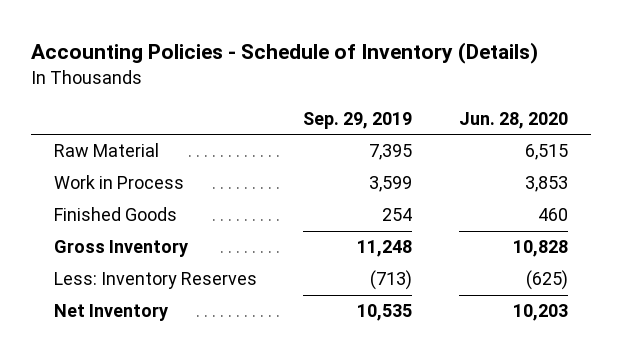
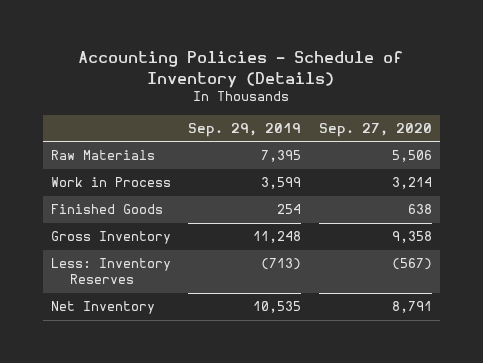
[458,111,568,129] Jun. 28, 2020 -> none
none -> [318,122,432,137] Sep. 27, 2020
[54,143,160,158] Raw Material -> [51,150,156,161] Raw Materials

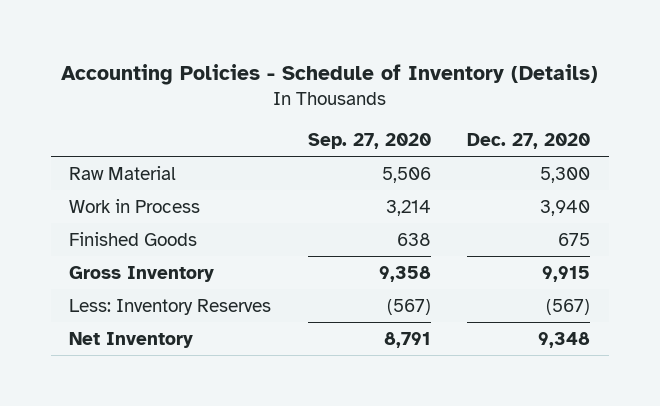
[188,122,302,137] Sep. 29, 2019 -> none
none -> [467,132,591,149] Dec. 27, 2020
[51,150,156,161] Raw Materials -> [69,165,177,180] Raw Material

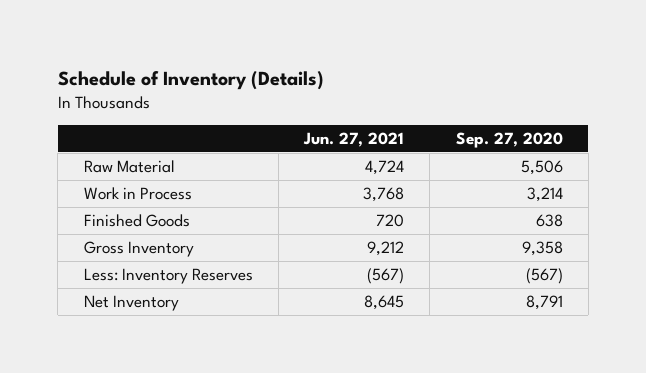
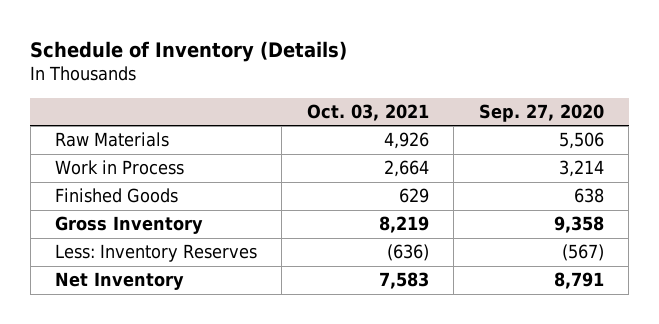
[303,132,405,148] Jun. 27, 2021 -> none
none -> [306,103,429,121] Oct. 03, 2021
[83,160,175,174] Raw Material -> [55,132,170,148] Raw Materials

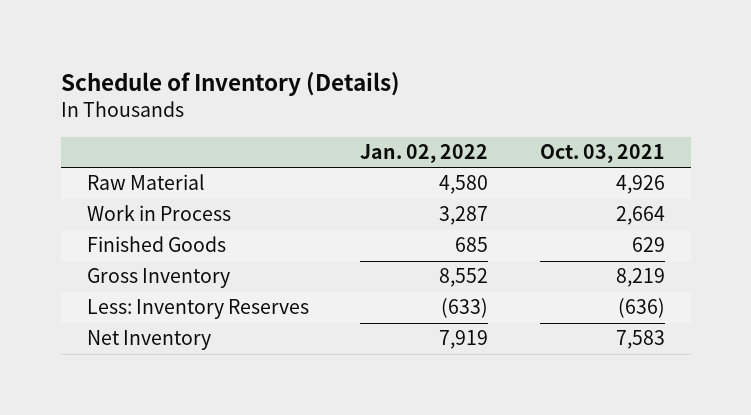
[478,103,604,122] Sep. 27, 2020 -> none
none -> [360,144,489,164] Jan. 02, 2022
[55,132,170,148] Raw Materials -> [86,174,205,191] Raw Material

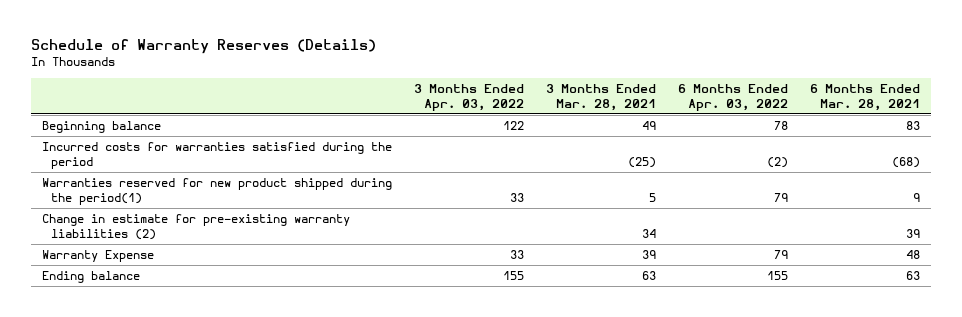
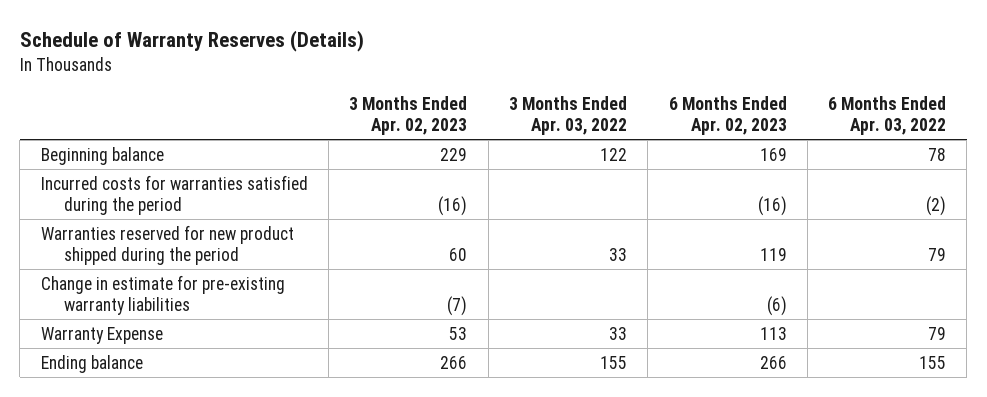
[545,83,656,111] 3 Months Ended Mar. 28, 2021 -> none
[809,83,920,111] 6 Months Ended Mar. 28, 2021 -> none
none -> [349,95,468,135] 3 Months Ended Apr. 02, 2023
none -> [668,95,787,135] 6 Months Ended Apr. 02, 2023
[41,178,392,206] Warranties reserved for new product shipped during the period(1) -> [40,224,294,266] Warranties reserved for new product shipped during the period
[41,214,350,241] Change in estimate for pre-existing warranty liabilities (2) -> [40,274,285,316] Change in estimate for pre-existing warranty liabilities

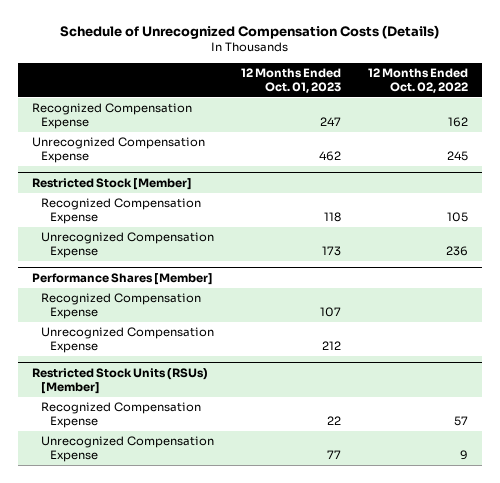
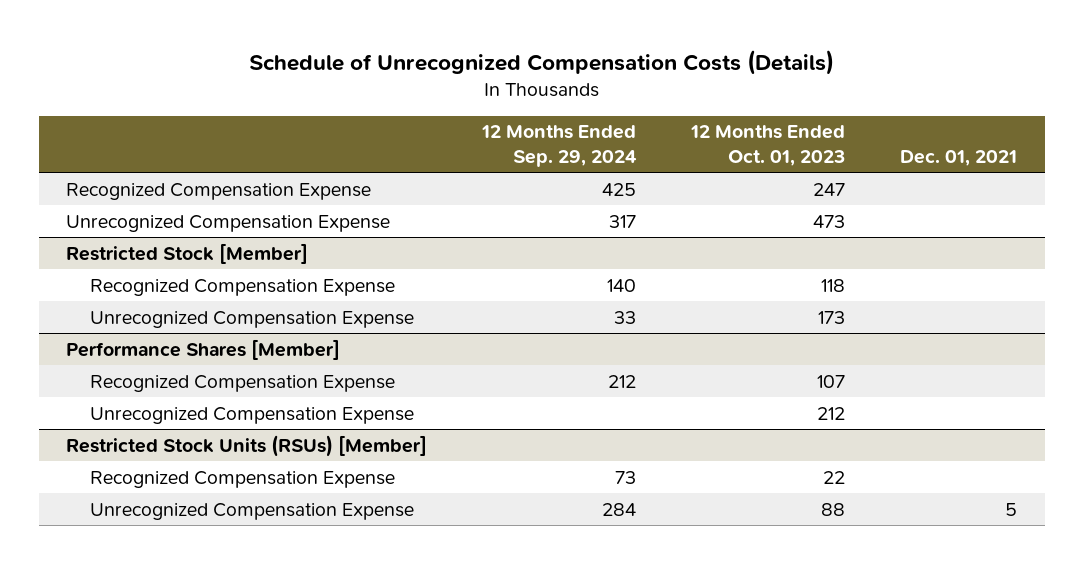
[368,68,469,93] 12 Months Ended Oct. 02, 2022 -> none
none -> [481,125,638,167] 12 Months Ended Sep. 29, 2024
none -> [900,149,1018,166] Dec. 01, 2021
[318,150,341,161] 462 -> [813,214,846,228] 473
[326,449,341,459] 77 -> [821,502,846,516] 88

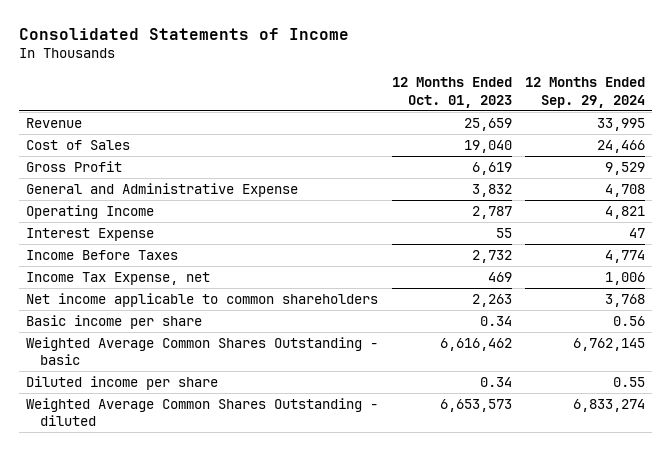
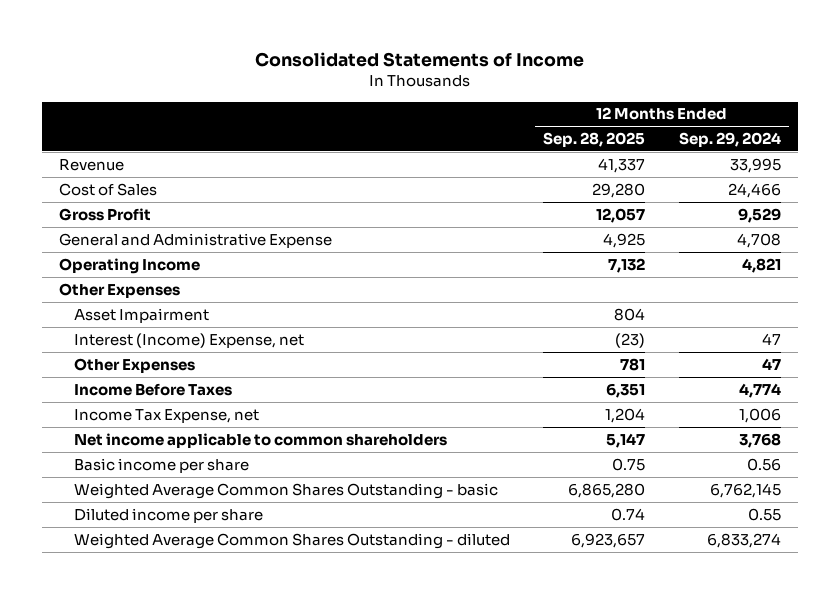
[391,77,512,108] 12 Months Ended Oct. 01, 2023 -> none
none -> [543,132,646,148] Sep. 28, 2025
none -> [59,282,181,298] Other Expenses
none -> [73,307,209,323] Asset Impairment
[25,227,154,241] Interest Expense -> [73,332,304,348] Interest (Income) Expense, net
none -> [73,357,195,373] Other Expenses

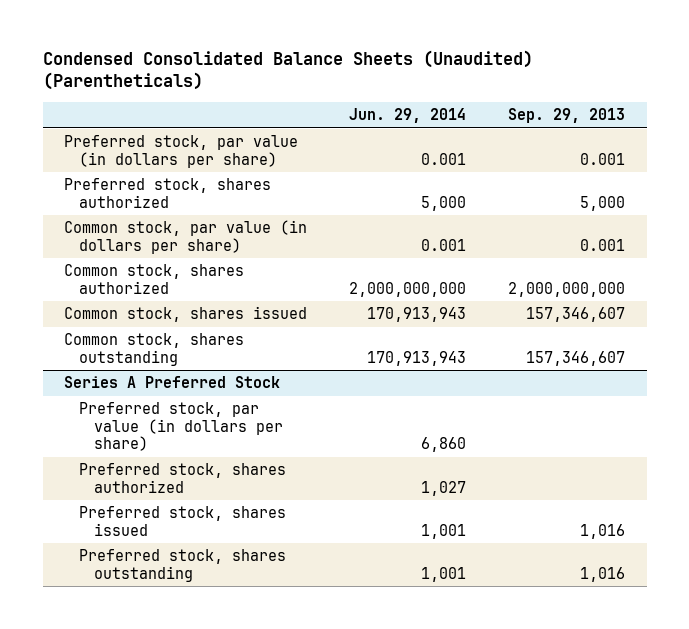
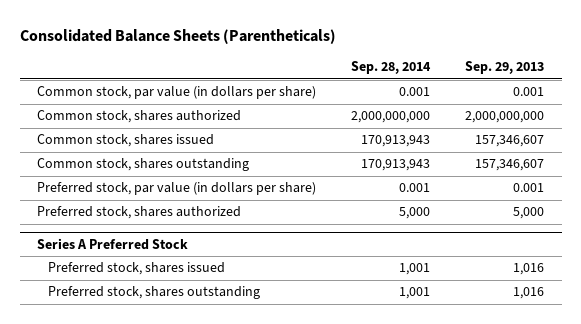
[42,49,533,91] Condensed Consolidated Balance Sheets (Unaudited) (Parentheticals) -> [19,29,336,45] Consolidated Balance Sheets (Parentheticals)
[349,107,467,123] Jun. 29, 2014 -> none
none -> [351,61,432,75] Sep. 28, 2014
[63,135,298,168] Preferred stock, par value (in dollars per share) -> [37,182,317,196] Preferred stock, par value (in dollars per share)
[63,178,271,208] Preferred stock, shares authorized -> [37,206,242,220] Preferred stock, shares authorized
[79,402,284,451] Preferred stock, par value (in dollars per share) -> none
[79,463,287,493] Preferred stock, shares authorized -> none

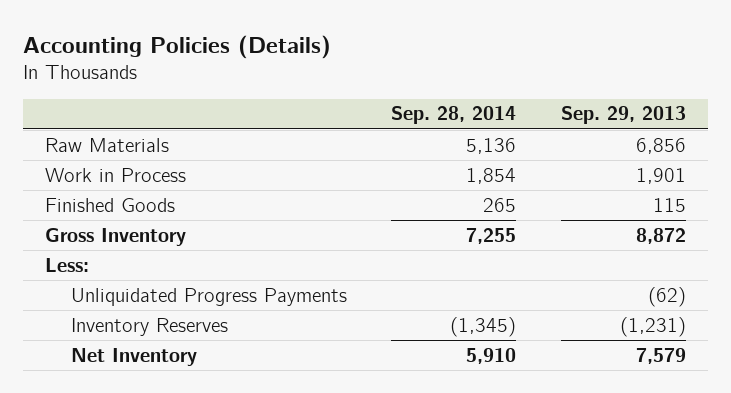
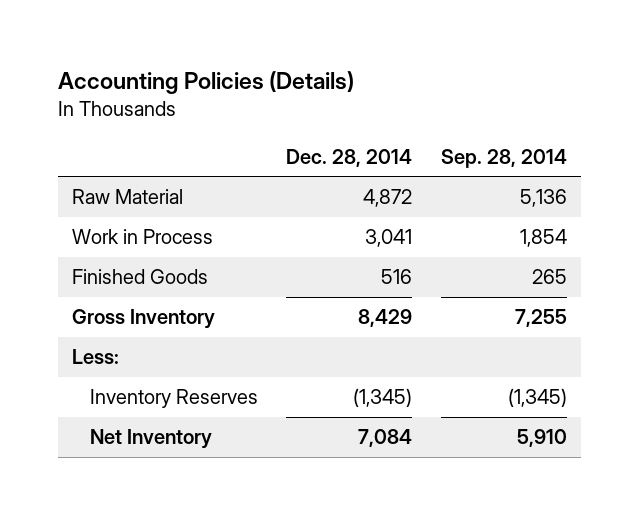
[560,106,686,125] Sep. 29, 2013 -> none
none -> [286,148,413,167] Dec. 28, 2014
[45,137,170,152] Raw Materials -> [71,189,183,205] Raw Material
[71,287,348,306] Unliquidated Progress Payments -> none

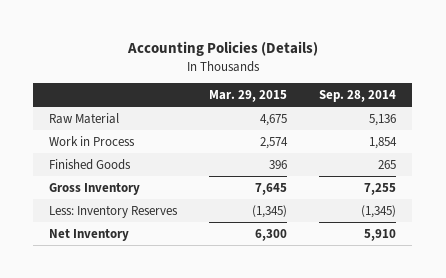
[286,148,413,167] Dec. 28, 2014 -> none
none -> [209,89,288,102] Mar. 29, 2015
[71,349,119,365] Less: -> none
[89,389,258,409] Inventory Reserves -> [49,204,179,218] Less: Inventory Reserves

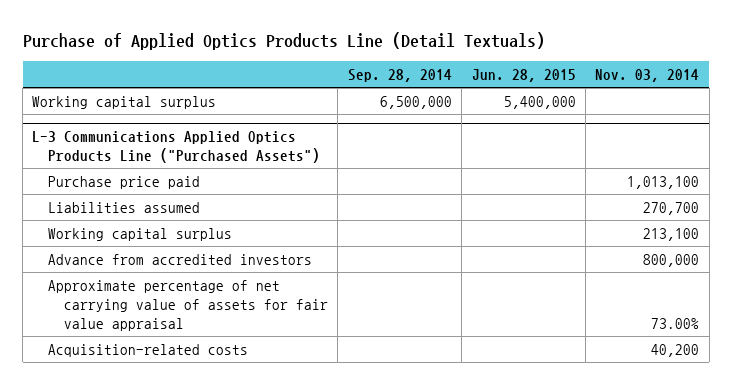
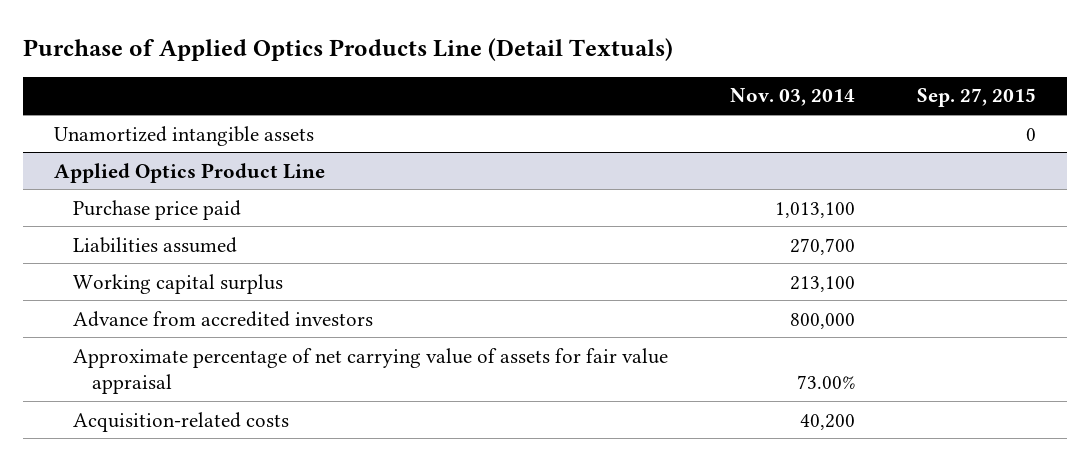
[347,68,452,82] Sep. 28, 2014 -> none
[471,68,576,82] Jun. 28, 2015 -> none
none -> [917,88,1037,108] Sep. 27, 2015
[32,95,217,109] Working capital surplus -> none
none -> [53,125,314,146] Unamortized intangible assets
[32,131,321,164] L-3 Communications Applied Optics Products Line ("Purchased Assets") -> [53,162,325,183] Applied Optics Product Line

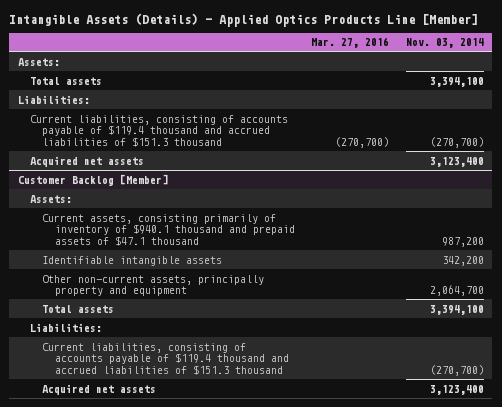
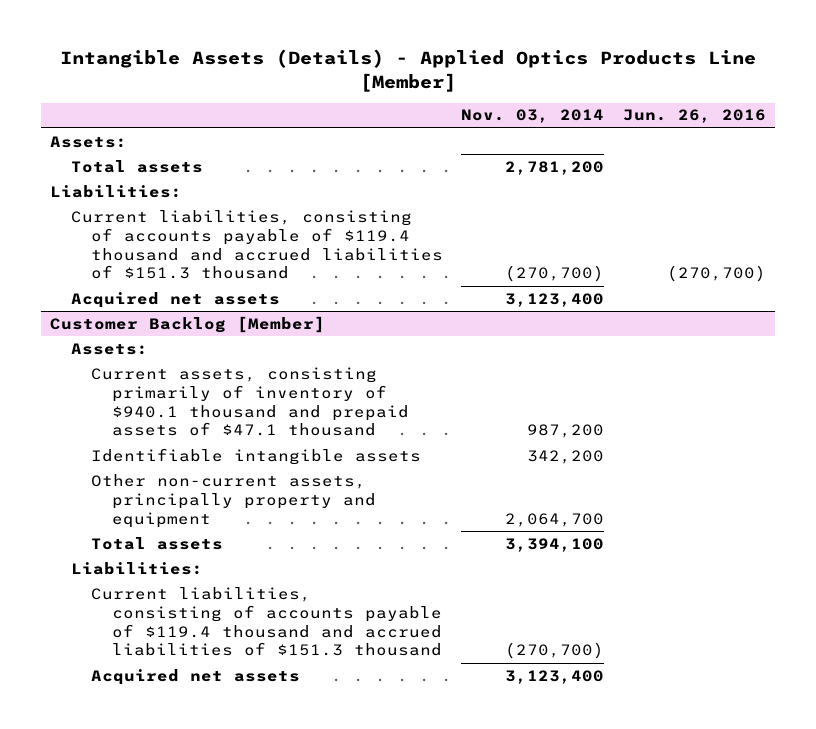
[311,37,390,49] Mar. 27, 2016 -> none
none -> [622,109,766,124] Jun. 26, 2016
[429,76,484,87] 3,394,100 -> [505,160,605,175] 2,781,200

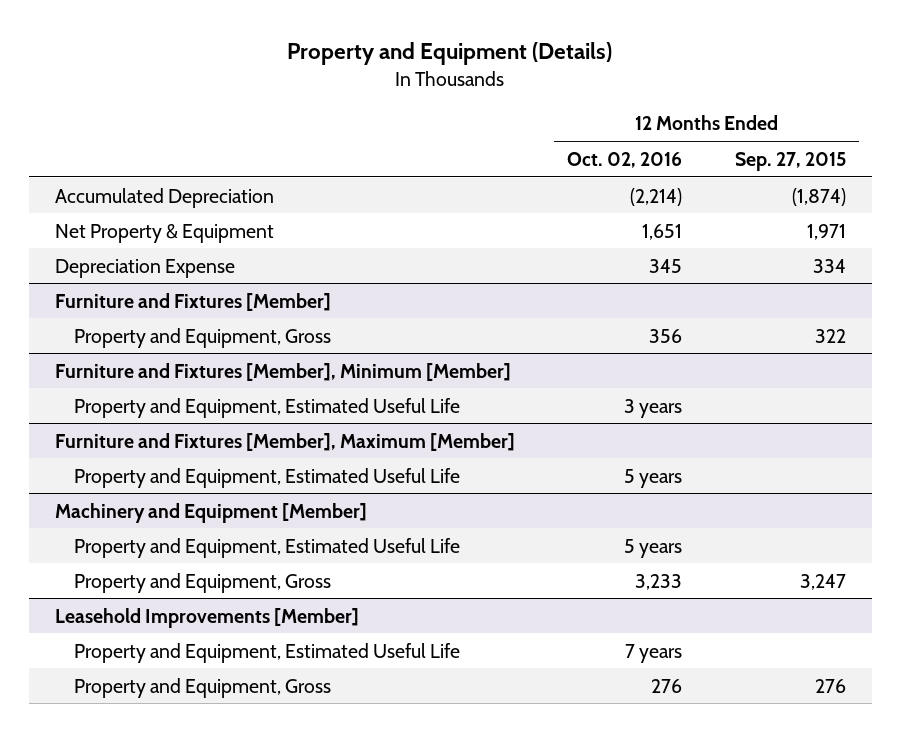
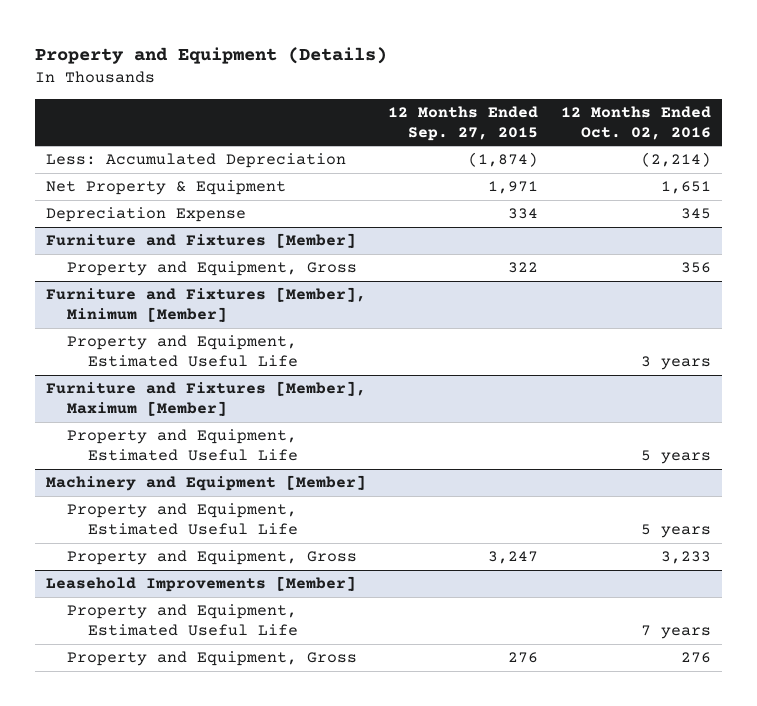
[55,187,275,208] Accumulated Depreciation -> [45,153,346,169] Less: Accumulated Depreciation

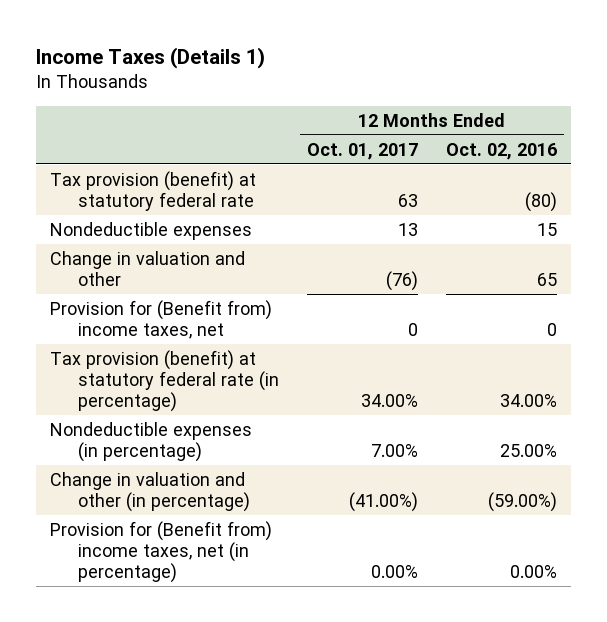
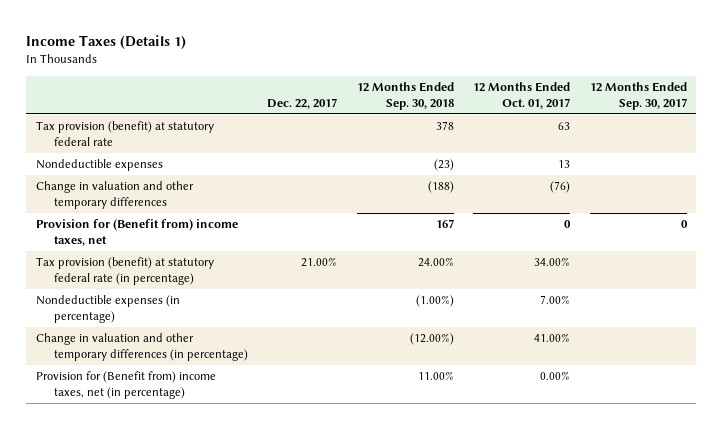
[446,142,558,160] Oct. 02, 2016 -> none
none -> [267,97,338,109] Dec. 22, 2017
none -> [356,81,454,110] 12 Months Ended Sep. 30, 2018
none -> [589,81,687,110] 12 Months Ended Sep. 30, 2017
[50,250,246,287] Change in valuation and other -> [35,181,194,210] Change in valuation and other temporary differences
[50,471,250,513] Change in valuation and other (in percentage) -> [35,333,248,362] Change in valuation and other temporary differences (in percentage)
[349,492,419,513] (41.00%) -> [534,333,571,343] 41.00%

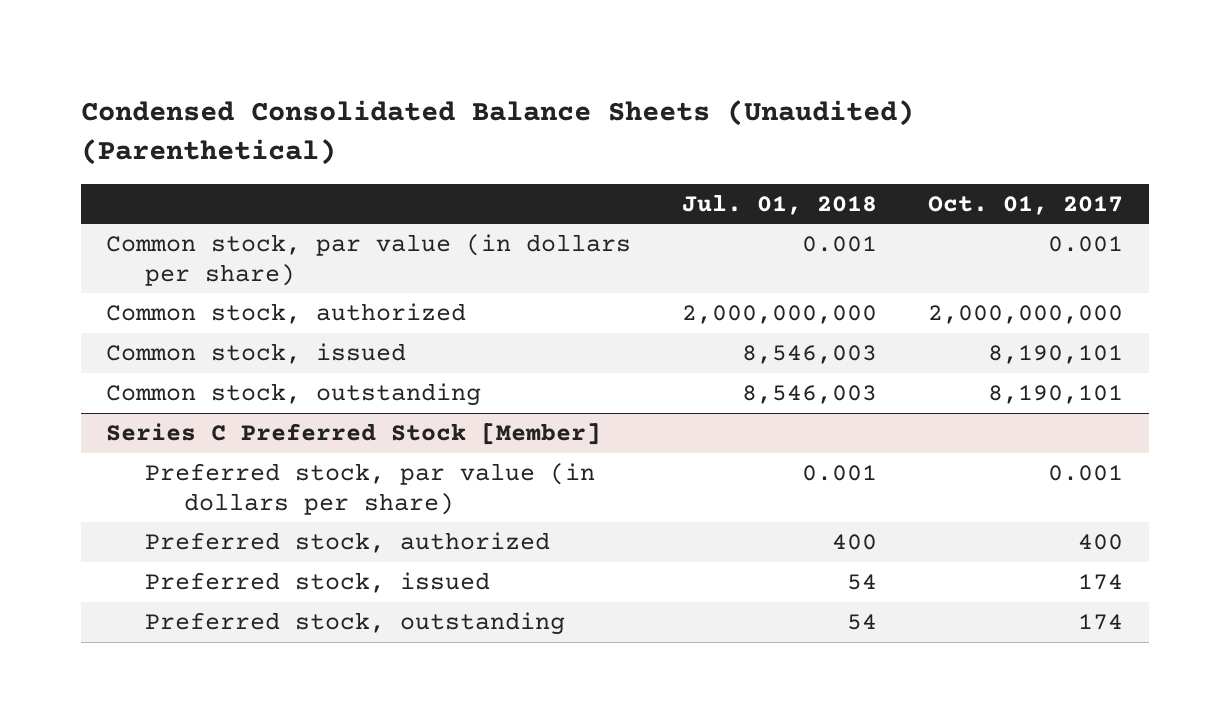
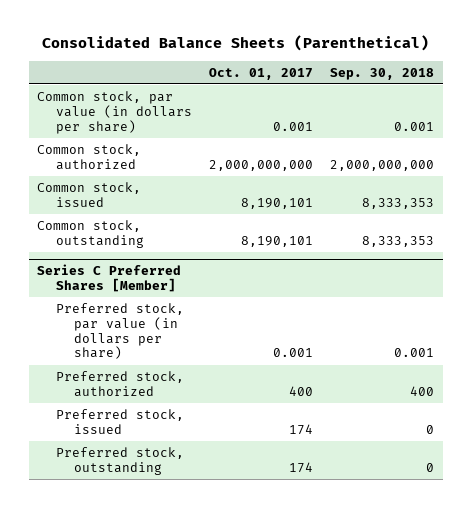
[80,99,914,165] Condensed Consolidated Balance Sheets (Unaudited) (Parenthetical) -> [41,35,429,52] Consolidated Balance Sheets (Parenthetical)
[682,193,878,215] Jul. 01, 2018 -> none
none -> [329,67,434,80] Sep. 30, 2018
[106,423,602,446] Series C Preferred Stock [Member] -> [37,264,182,293] Series C Preferred Shares [Member]

